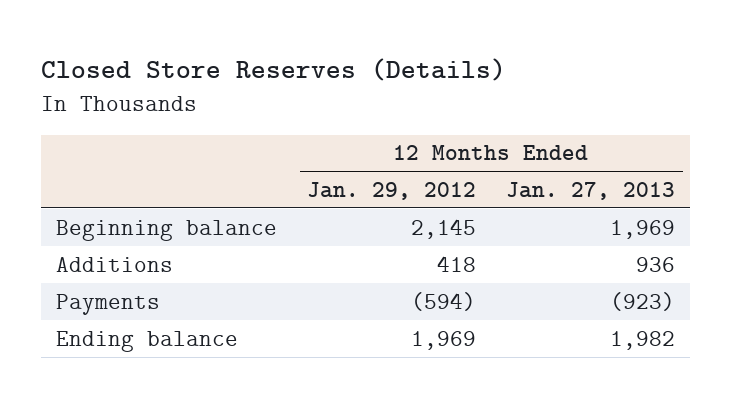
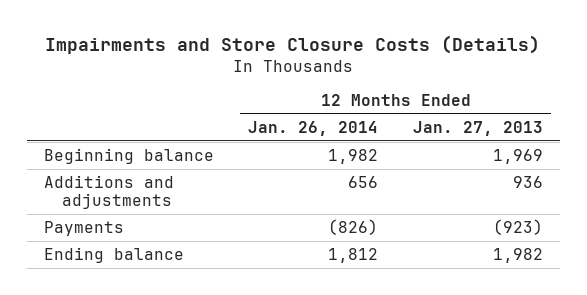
[40,58,506,82] Closed Store Reserves (Details) -> [45,34,541,54] Impairments and Store Closure Costs (Details)
[307,181,477,200] Jan. 29, 2012 -> none
none -> [248,120,379,136] Jan. 26, 2014
[56,256,174,272] Additions -> [43,174,174,210] Additions and adjustments

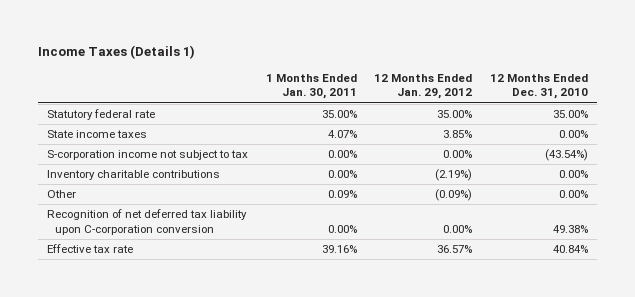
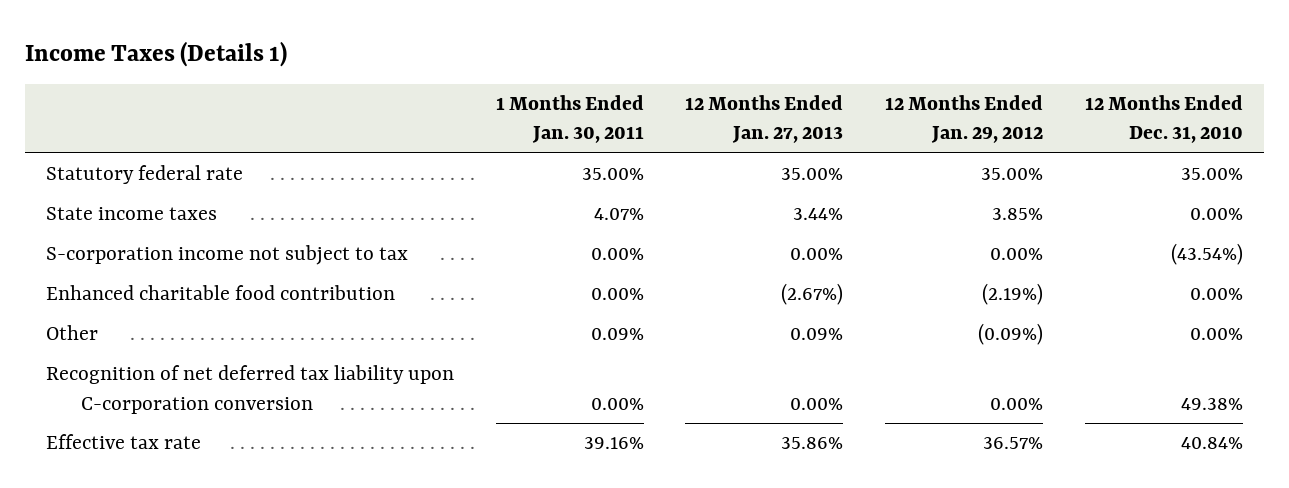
none -> [685,94,844,144] 12 Months Ended Jan. 27, 2013
[46,170,220,181] Inventory charitable contributions -> [45,285,395,301] Enhanced charitable food contribution

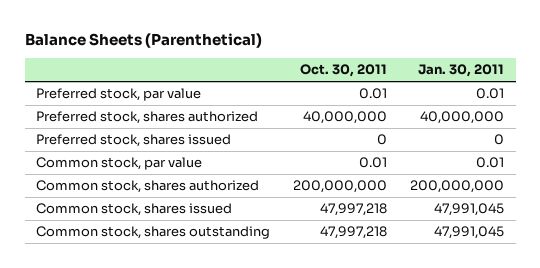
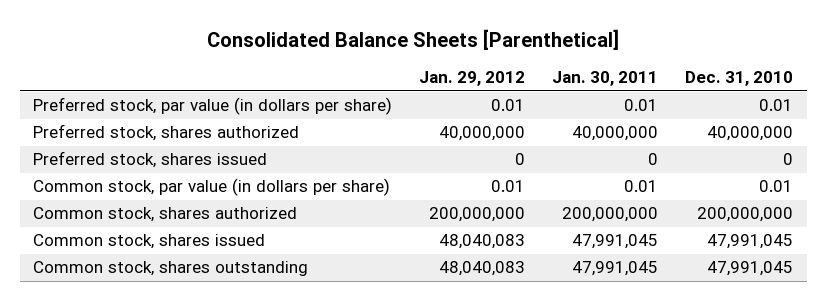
[24,32,262,48] Balance Sheets (Parenthetical) -> [207,28,620,50] Consolidated Balance Sheets [Parenthetical]
[300,64,388,78] Oct. 30, 2011 -> none
none -> [419,71,526,87] Jan. 29, 2012
none -> [685,71,794,87] Dec. 31, 2010
[36,88,202,102] Preferred stock, par value -> [33,97,393,116] Preferred stock, par value (in dollars per share)
[36,157,203,171] Common stock, par value -> [33,178,391,197] Common stock, par value (in dollars per share)

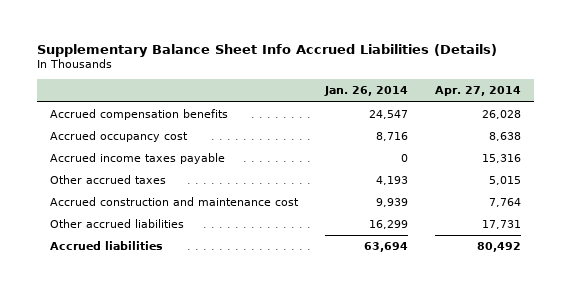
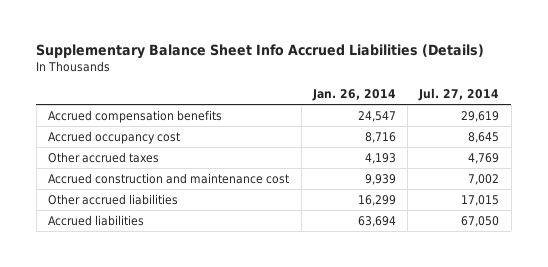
[434,86,521,97] Apr. 27, 2014 -> none
none -> [418,88,500,102] Jul. 27, 2014
[49,153,225,165] Accrued income taxes payable -> none

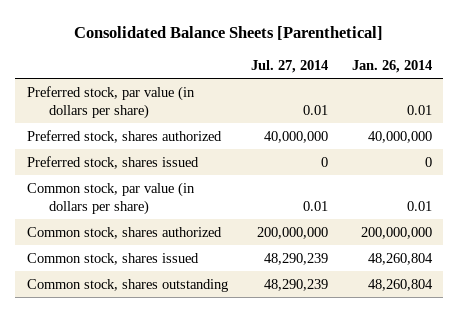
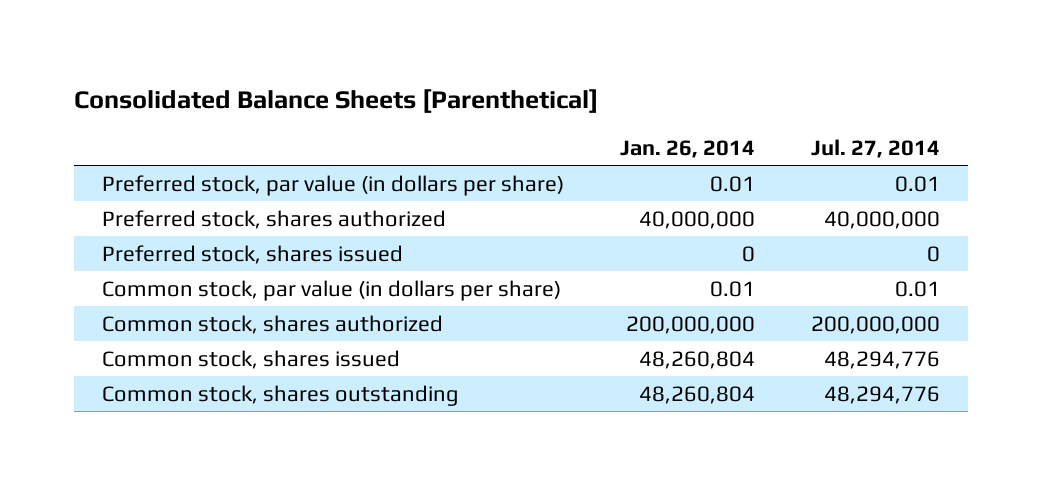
[264,252,329,265] 48,290,239 -> [824,350,941,369] 48,294,776
[264,278,329,291] 48,290,239 -> [824,385,941,404] 48,294,776

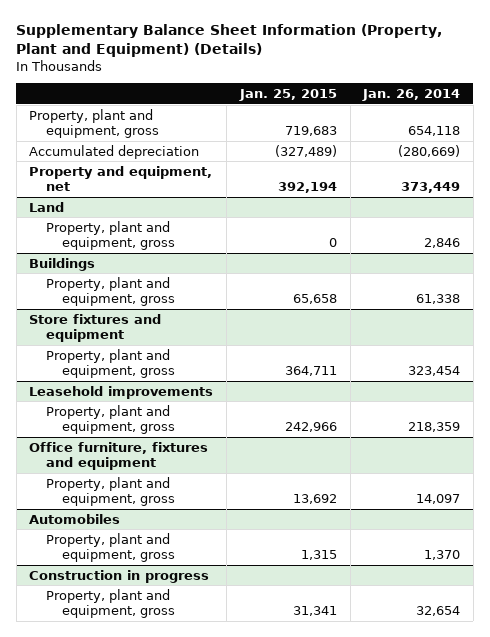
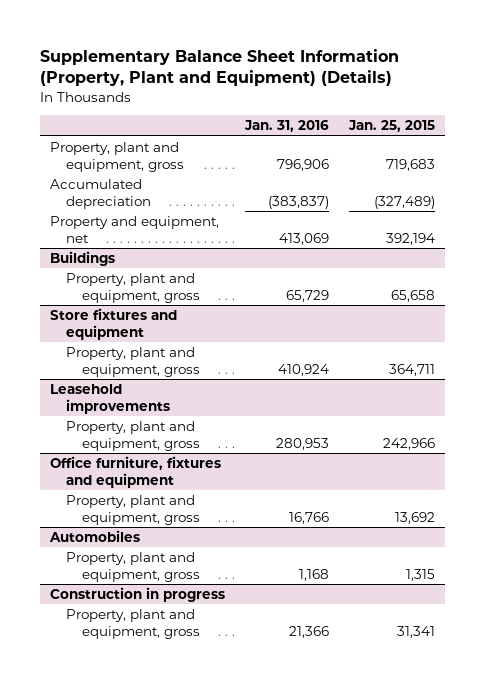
[362,88,461,101] Jan. 26, 2014 -> none
none -> [244,120,330,133] Jan. 31, 2016
[29,201,65,212] Land -> none
[45,220,175,251] Property, plant and equipment, gross -> none

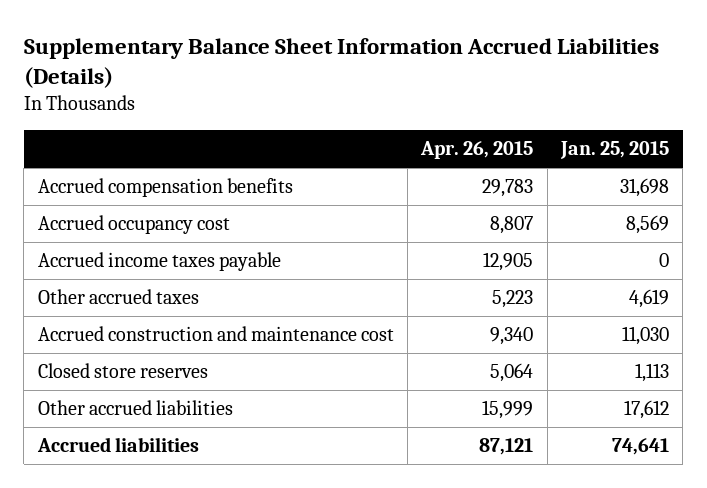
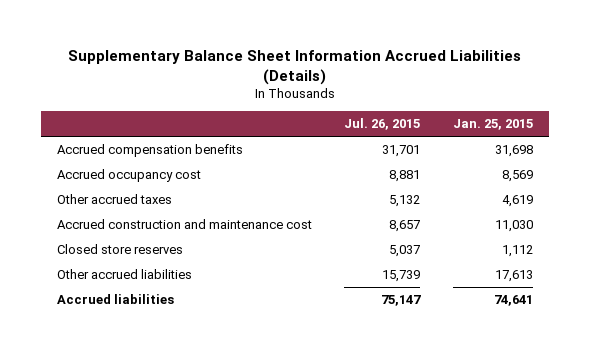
[420,141,534,160] Apr. 26, 2015 -> none
none -> [344,118,421,131] Jul. 26, 2015
[37,252,281,272] Accrued income taxes payable -> none
[634,363,669,383] 1,113 -> [501,245,533,258] 1,112
[623,400,669,420] 17,612 -> [494,270,533,283] 17,613

